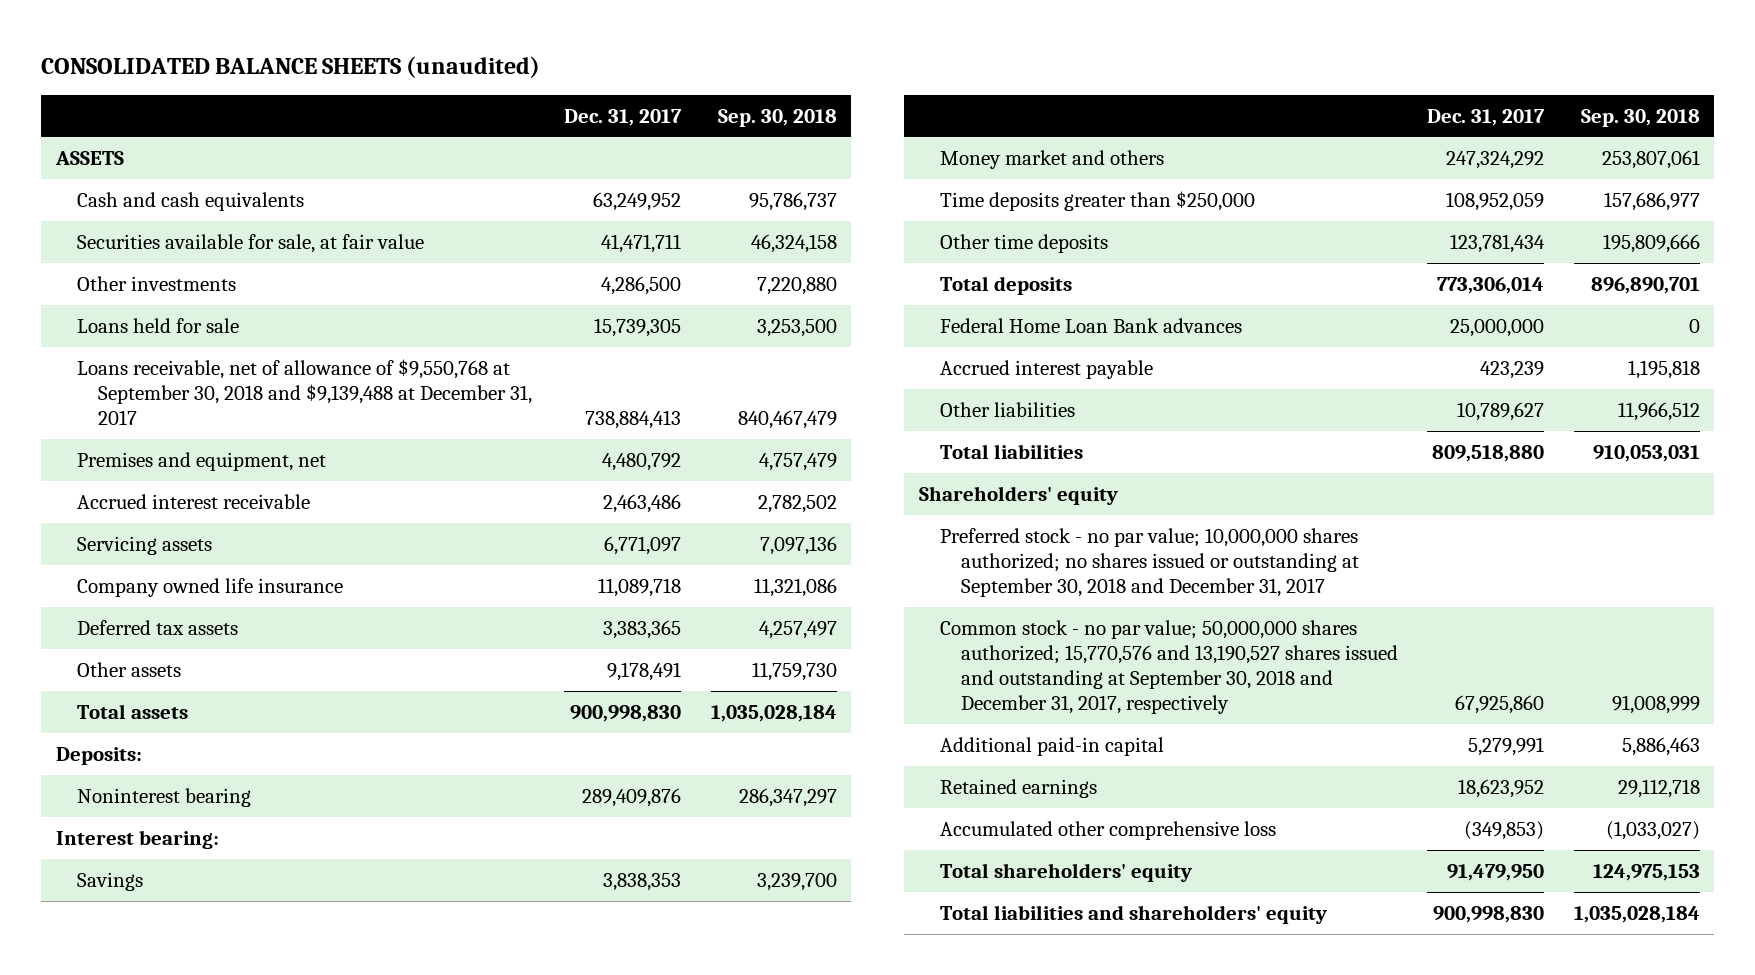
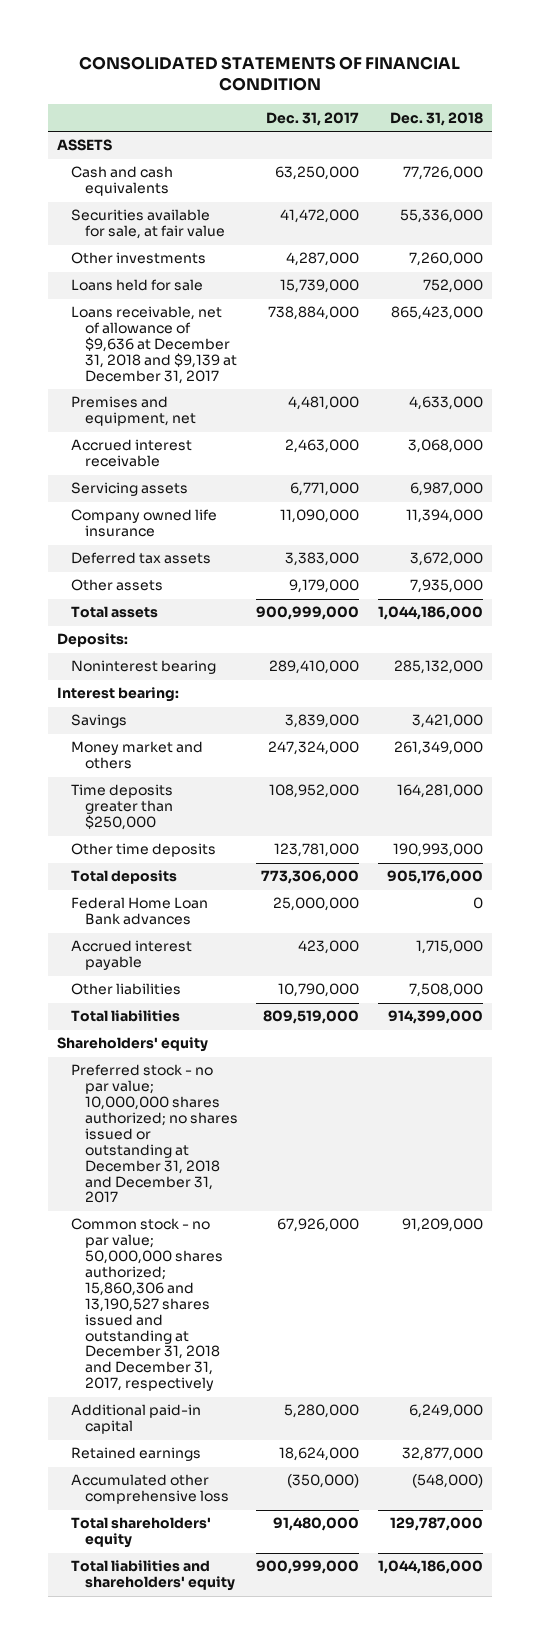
[40,55,540,78] CONSOLIDATED BALANCE SHEETS (unaudited) -> [78,55,460,92] CONSOLIDATED STATEMENTS OF FINANCIAL CONDITION
[717,108,837,127] Sep. 30, 2018 -> none
none -> [389,111,483,126] Dec. 31, 2018
[593,191,682,211] 63,249,952 -> [275,166,360,181] 63,250,000
[601,233,682,253] 41,471,711 -> [280,209,360,224] 41,472,000
[601,275,682,295] 4,286,500 -> [286,252,360,267] 4,287,000
[594,317,682,337] 15,739,305 -> [280,279,360,294] 15,739,000
[76,358,532,426] Loans receivable, net of allowance of $9,550,768 at September 30, 2018 and $9,139,488 at December 31, 2017 -> [71,306,238,384] Loans receivable, net of allowance of $9,636 at December 31, 2018 and $9,139 at December 31, 2017
[585,410,682,430] 738,884,413 -> [268,306,360,321] 738,884,000
[602,452,682,471] 4,480,792 -> [288,396,360,411] 4,481,000
[603,493,682,513] 2,463,486 -> [285,439,360,454] 2,463,000
[604,535,682,555] 6,771,097 -> [290,482,360,497] 6,771,000
[598,577,682,597] 11,089,718 -> [280,509,360,524] 11,090,000
[603,619,682,639] 3,383,365 -> [285,552,360,567] 3,383,000
[607,661,682,681] 9,178,491 -> [289,579,360,594] 9,179,000
[570,704,682,722] 900,998,830 -> [256,606,360,621] 900,999,000
[582,787,682,807] 289,409,876 -> [269,660,360,675] 289,410,000
[603,872,682,891] 3,838,353 -> [285,714,360,729] 3,839,000
[1446,150,1545,169] 247,324,292 -> [268,741,360,756] 247,324,000
[1446,191,1545,211] 108,952,059 -> [269,784,360,799] 108,952,000
[1450,233,1546,253] 123,781,434 -> [274,843,360,858] 123,781,000
[1437,276,1545,294] 773,306,014 -> [261,870,360,885] 773,306,000
[1480,360,1545,379] 423,239 -> [298,940,360,955] 423,000
[1457,401,1545,421] 10,789,627 -> [278,983,360,998] 10,790,000
[1432,444,1545,462] 809,518,880 -> [263,1010,360,1025] 809,519,000
[939,527,1359,598] Preferred stock - no par value; 10,000,000 shares authorized; no shares issued or outstanding at September 30, 2018 and December 31, 2017 -> [71,1064,239,1204] Preferred stock - no par value; 10,000,000 shares authorized; no shares issued or outstanding at December 31, 2018 and December 31, 2017
[939,619,1398,715] Common stock - no par value; 50,000,000 shares authorized; 15,770,576 and 13,190,527 shares issued and outstanding at September 30, 2018 and December 31, 2017, respectively -> [71,1218,224,1392] Common stock - no par value; 50,000,000 shares authorized; 15,860,306 and 13,190,527 shares issued and outstanding at December 31, 2018 and December 31, 2017, respectively
[1455,695,1545,715] 67,925,860 -> [277,1218,360,1233] 67,926,000
[1468,736,1545,756] 5,279,991 -> [284,1404,360,1419] 5,280,000
[1458,778,1545,798] 18,623,952 -> [279,1447,360,1462] 18,624,000
[1464,820,1545,840] (349,853) -> [287,1474,360,1489] (350,000)
[1447,863,1545,881] 91,479,950 -> [273,1517,360,1532] 91,480,000
[1433,905,1545,923] 900,998,830 -> [256,1560,360,1575] 900,999,000

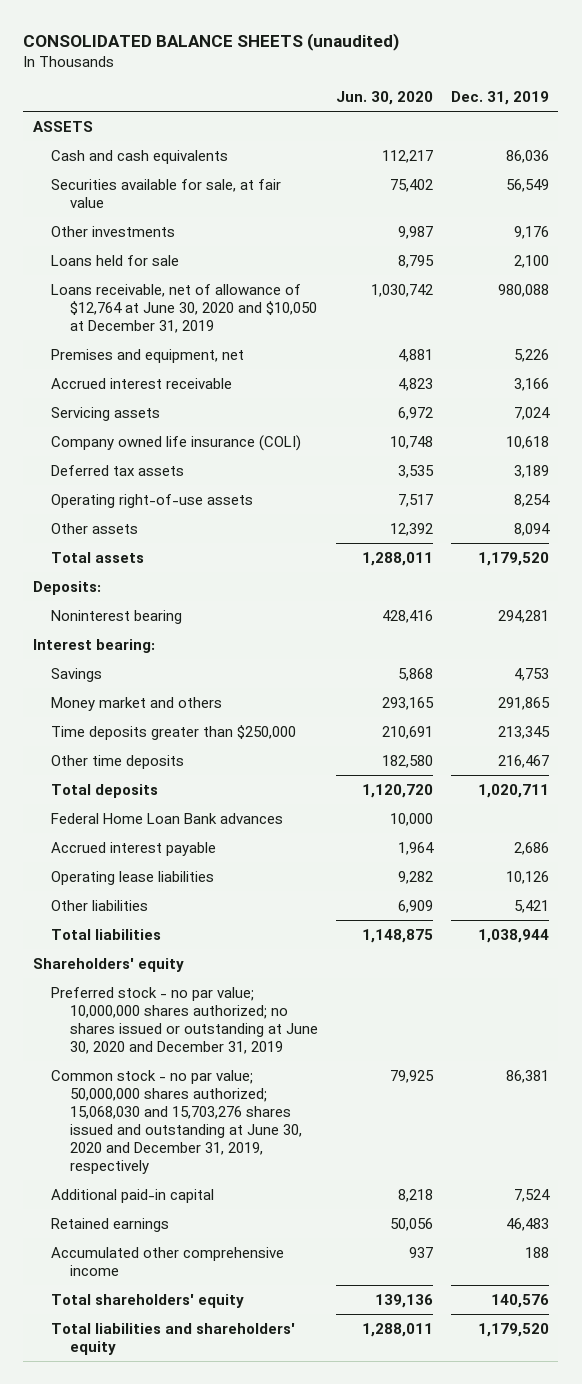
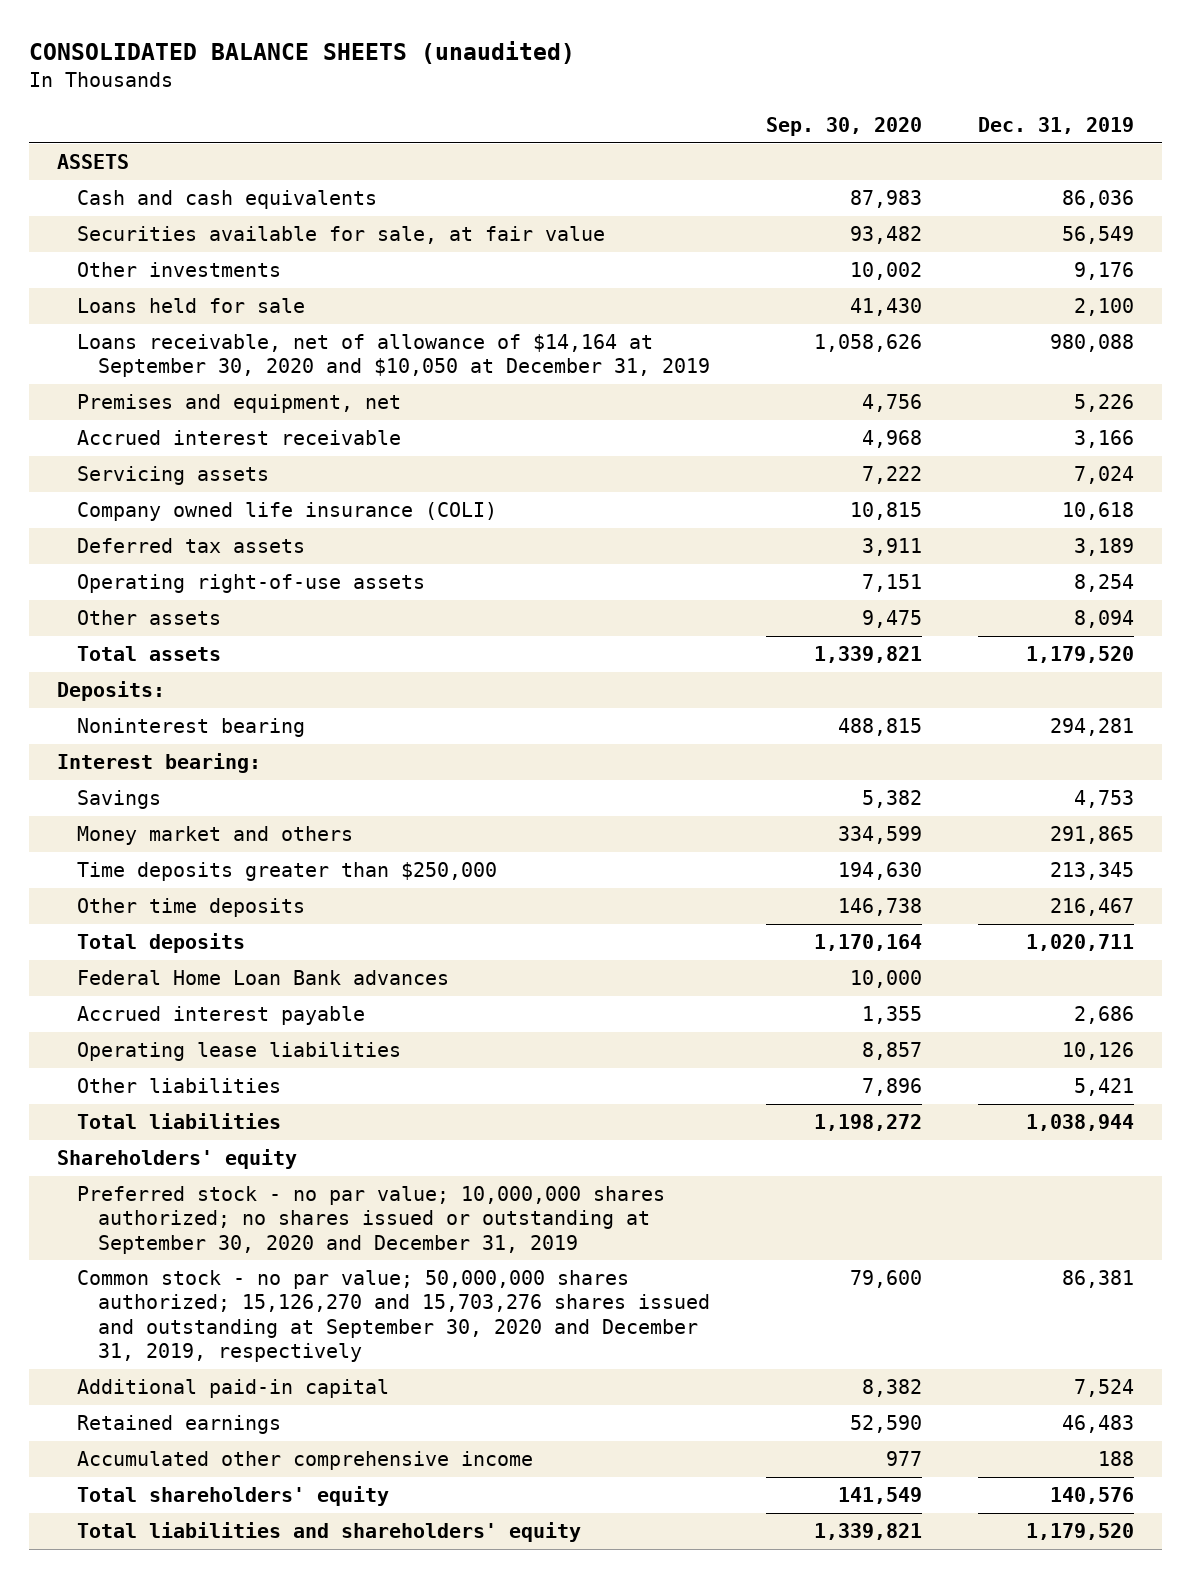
[335,90,433,105] Jun. 30, 2020 -> none
none -> [765,117,922,137] Sep. 30, 2020
[51,283,317,333] Loans receivable, net of allowance of $12,764 at June 30, 2020 and $10,050 at December 31, 2019 -> [77,334,710,378] Loans receivable, net of allowance of $14,164 at September 30, 2020 and $10,050 at December 31, 2019
[51,986,318,1054] Preferred stock - no par value; 10,000,000 shares authorized; no shares issued or outstanding at June 30, 2020 and December 31, 2019 -> [77,1186,666,1254] Preferred stock - no par value; 10,000,000 shares authorized; no shares issued or outstanding at September 30, 2020 and December 31, 2019
[51,1069,302,1174] Common stock - no par value; 50,000,000 shares authorized; 15,068,030 and 15,703,276 shares issued and outstanding at June 30, 2020 and December 31, 2019, respectively -> [77,1270,710,1363] Common stock - no par value; 50,000,000 shares authorized; 15,126,270 and 15,703,276 shares issued and outstanding at September 30, 2020 and December 31, 2019, respectively

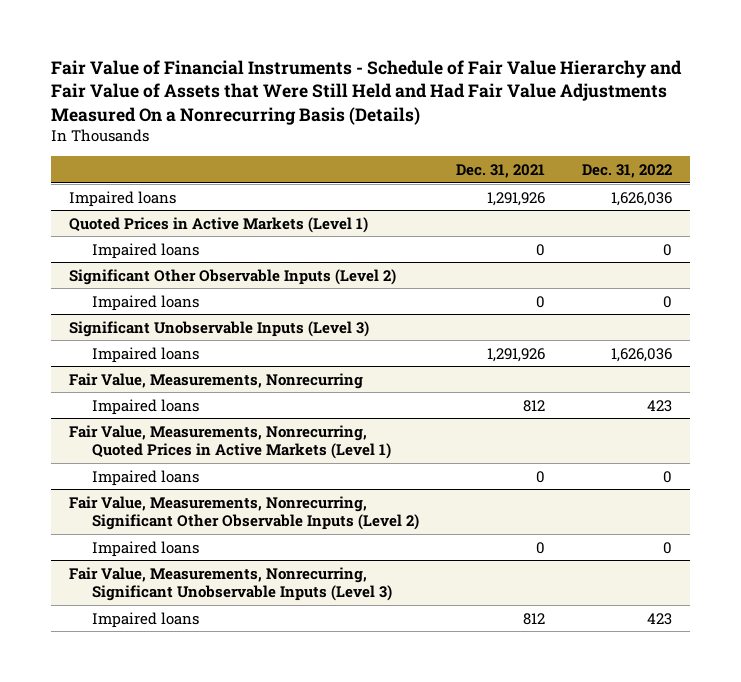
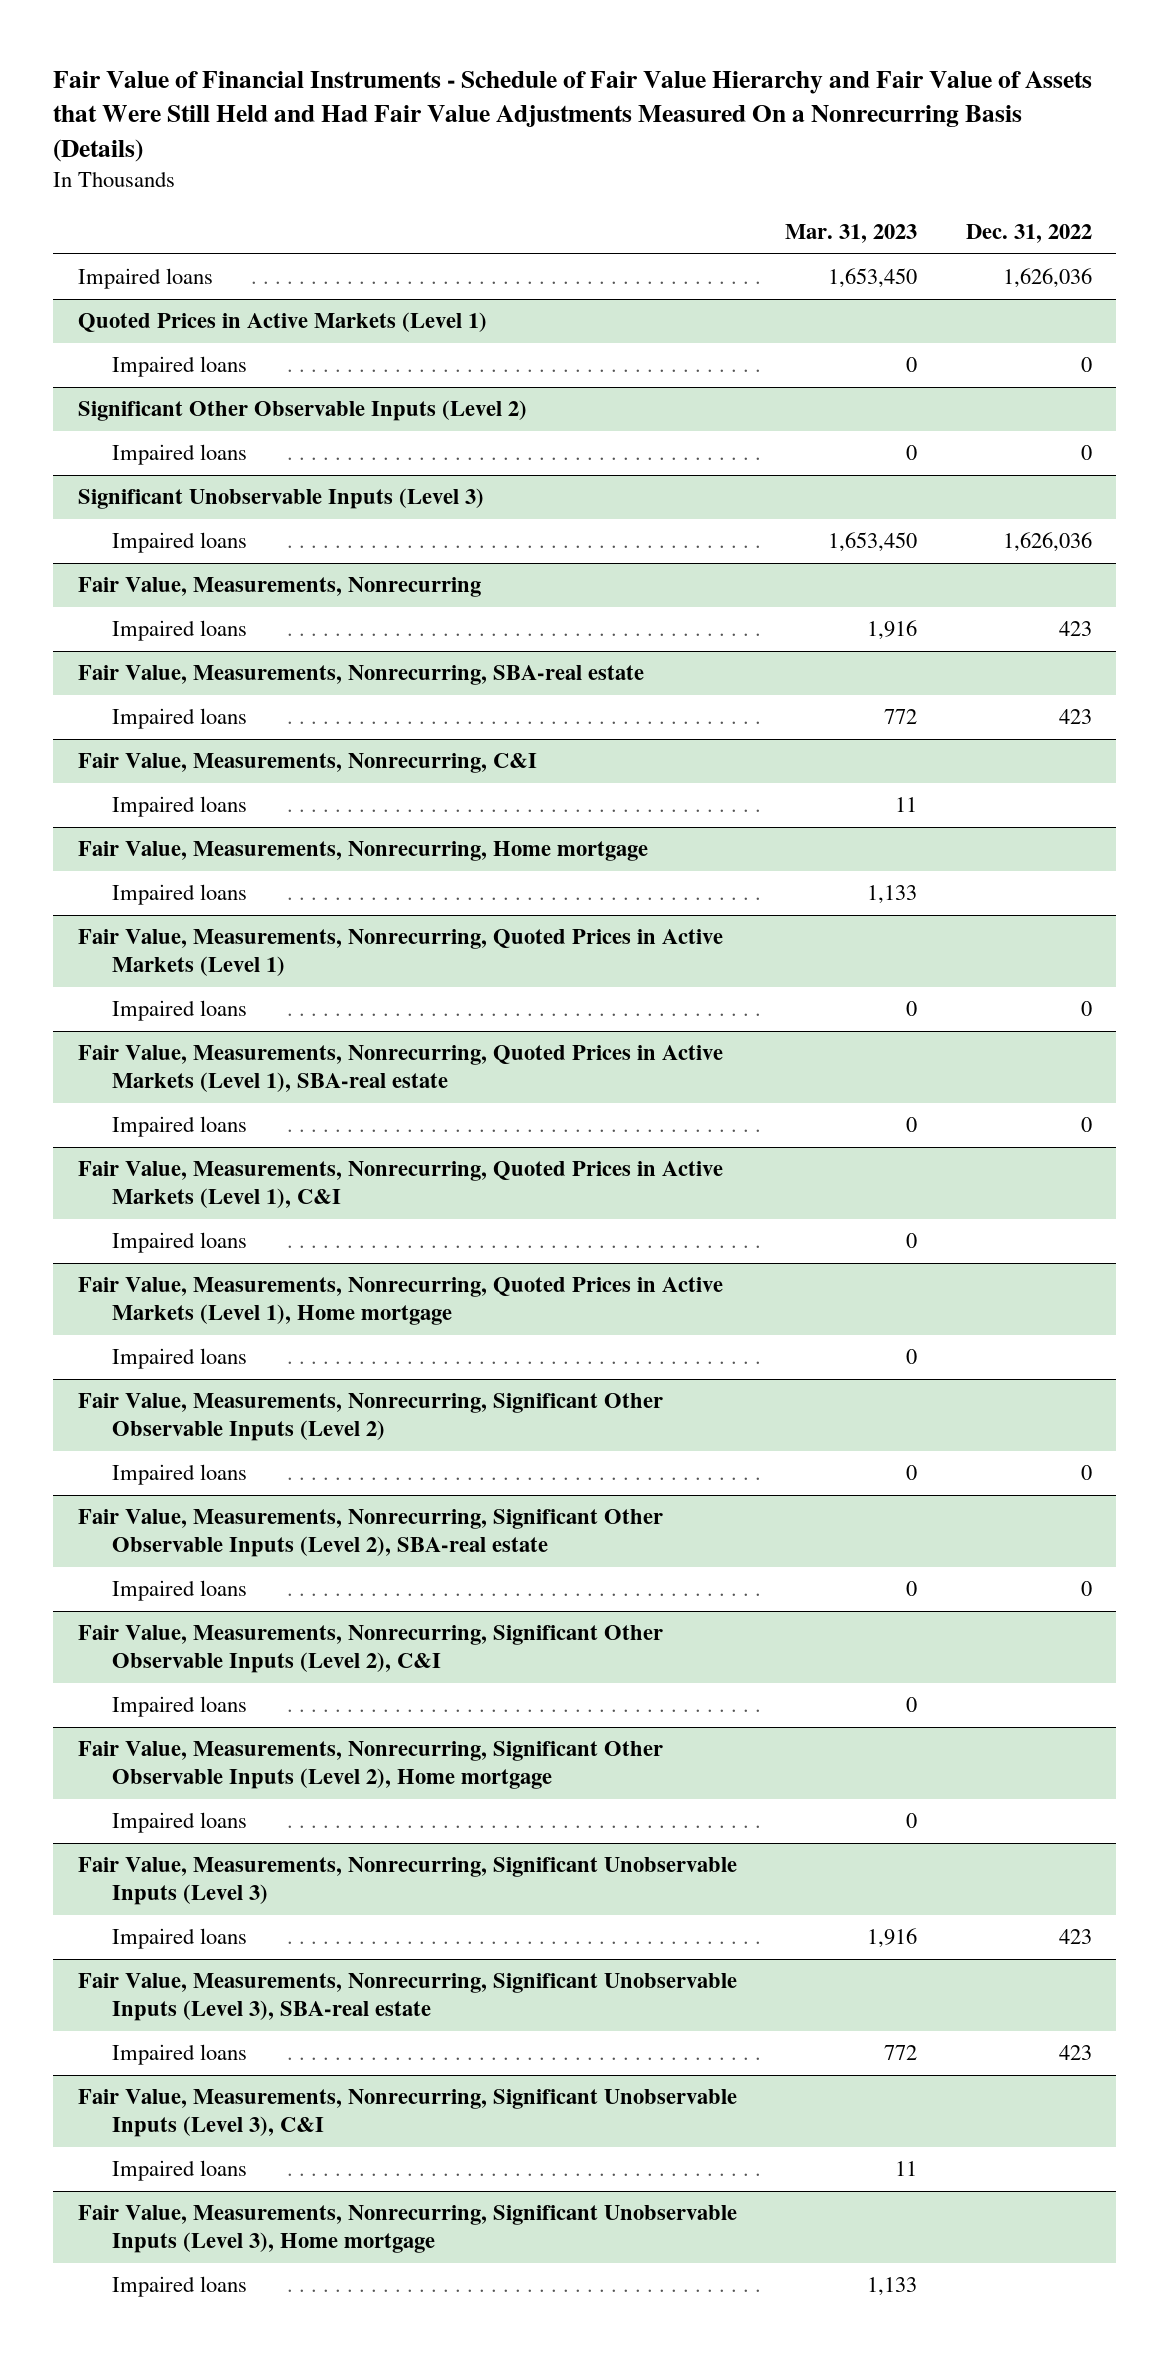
[455,163,545,178] Dec. 31, 2021 -> none
none -> [785,223,918,243] Mar. 31, 2023
none -> [77,665,644,686] Fair Value, Measurements, Nonrecurring, SBA-real estate
none -> [112,708,248,730] Impaired loans
none -> [77,753,537,774] Fair Value, Measurements, Nonrecurring, C&I
none -> [112,796,248,818] Impaired loans
none -> [77,841,648,862] Fair Value, Measurements, Nonrecurring, Home mortgage
none -> [112,884,248,906] Impaired loans
none -> [77,1045,723,1093] Fair Value, Measurements, Nonrecurring, Quoted Prices in Active Markets (Level 1), SBA-real estate
none -> [112,1116,248,1138] Impaired loans
none -> [77,1161,723,1209] Fair Value, Measurements, Nonrecurring, Quoted Prices in Active Markets (Level 1), C&I
none -> [112,1232,248,1254] Impaired loans
none -> [77,1277,723,1326] Fair Value, Measurements, Nonrecurring, Quoted Prices in Active Markets (Level 1), Home mortgage
none -> [112,1348,248,1370] Impaired loans
none -> [77,1509,663,1558] Fair Value, Measurements, Nonrecurring, Significant Other Observable Inputs (Level 2), SBA-real estate
none -> [112,1580,248,1602] Impaired loans
none -> [77,1625,663,1674] Fair Value, Measurements, Nonrecurring, Significant Other Observable Inputs (Level 2), C&I
none -> [112,1696,248,1718] Impaired loans
none -> [77,1741,663,1790] Fair Value, Measurements, Nonrecurring, Significant Other Observable Inputs (Level 2), Home mortgage
none -> [112,1812,248,1834] Impaired loans
none -> [77,1973,737,2022] Fair Value, Measurements, Nonrecurring, Significant Unobservable Inputs (Level 3), SBA-real estate
none -> [112,2044,248,2066] Impaired loans
none -> [77,2089,737,2138] Fair Value, Measurements, Nonrecurring, Significant Unobservable Inputs (Level 3), C&I
none -> [112,2160,248,2182] Impaired loans
none -> [77,2205,737,2254] Fair Value, Measurements, Nonrecurring, Significant Unobservable Inputs (Level 3), Home mortgage
none -> [112,2276,248,2298] Impaired loans

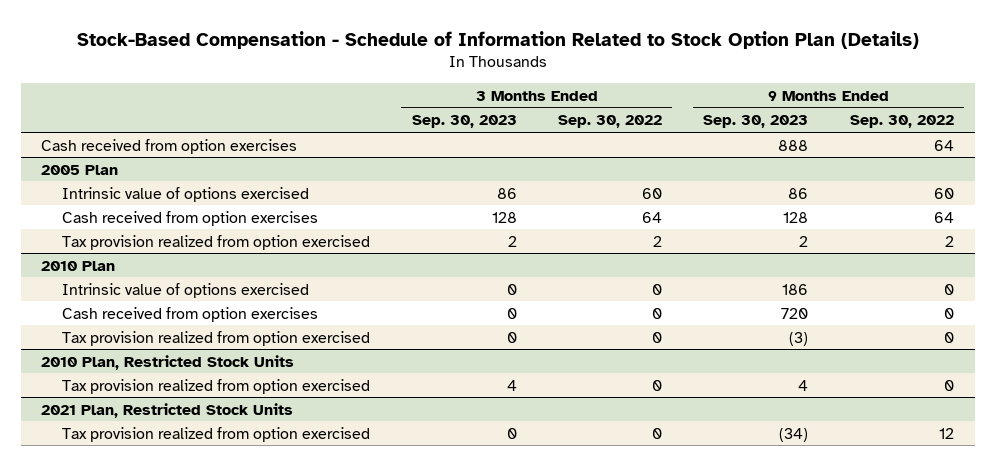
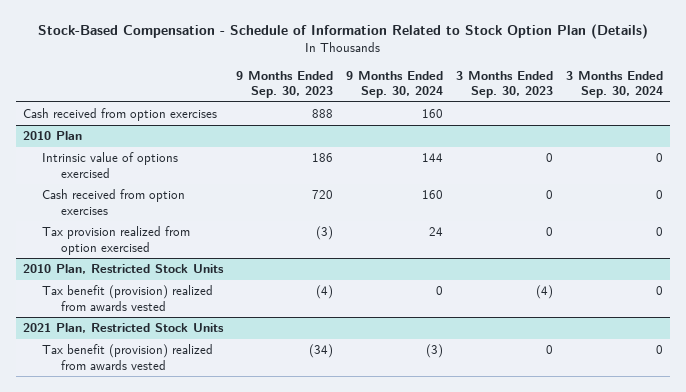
[557,115,662,129] Sep. 30, 2022 -> none
[849,115,954,129] Sep. 30, 2022 -> none
none -> [345,70,443,99] 9 Months Ended Sep. 30, 2024
none -> [566,70,664,99] 3 Months Ended Sep. 30, 2024
[41,164,119,175] 2005 Plan -> none
[62,186,310,202] Intrinsic value of options exercised -> none
[62,210,319,226] Cash received from option exercises -> none
[62,234,371,250] Tax provision realized from option exercised -> none
[62,378,371,394] Tax provision realized from option exercised -> none
none -> [41,285,213,311] Tax benefit (provision) realized from awards vested
[62,426,371,442] Tax provision realized from option exercised -> none
none -> [41,344,213,370] Tax benefit (provision) realized from awards vested

